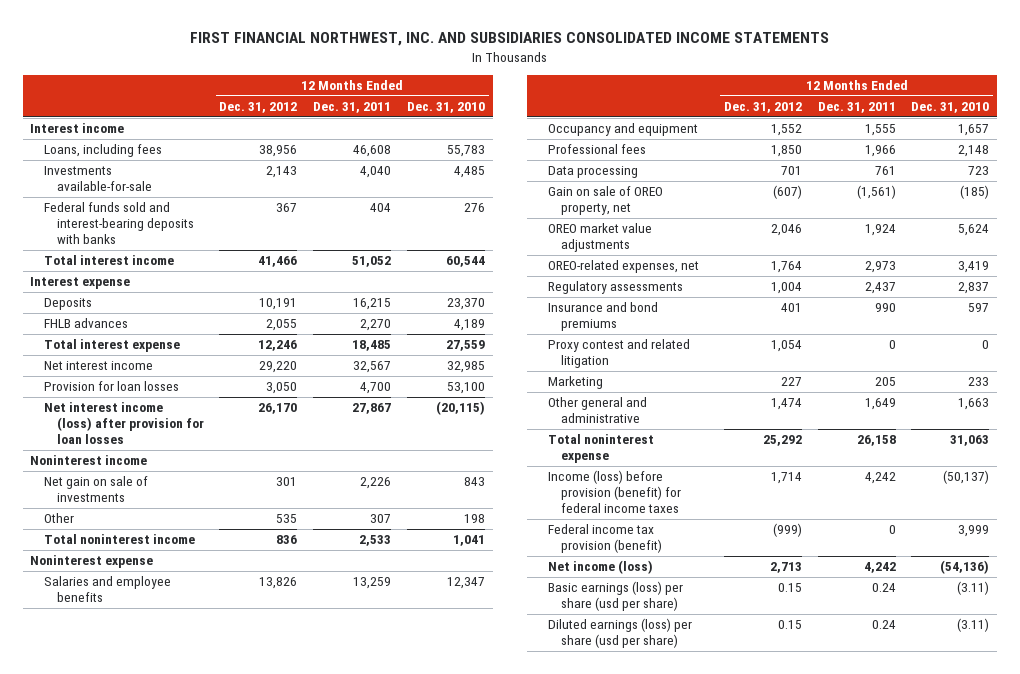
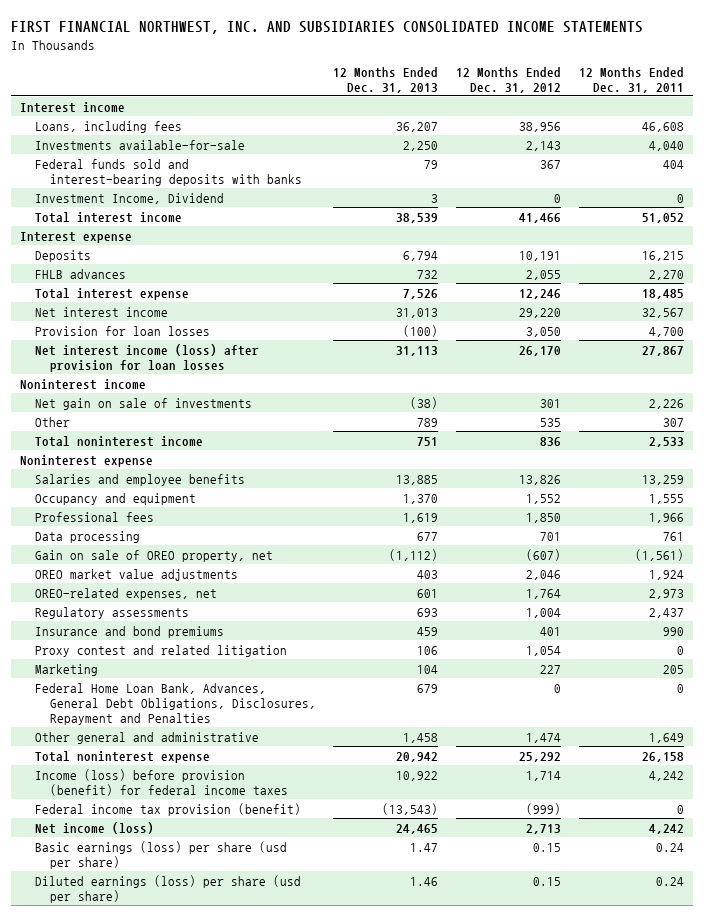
[407,101,486,113] Dec. 31, 2010 -> none
none -> [333,66,439,93] 12 Months Ended Dec. 31, 2013
none -> [34,192,224,204] Investment Income, Dividend
none -> [34,682,316,725] Federal Home Loan Bank, Advances, General Debt Obligations, Disclosures, Repayment and Penalties

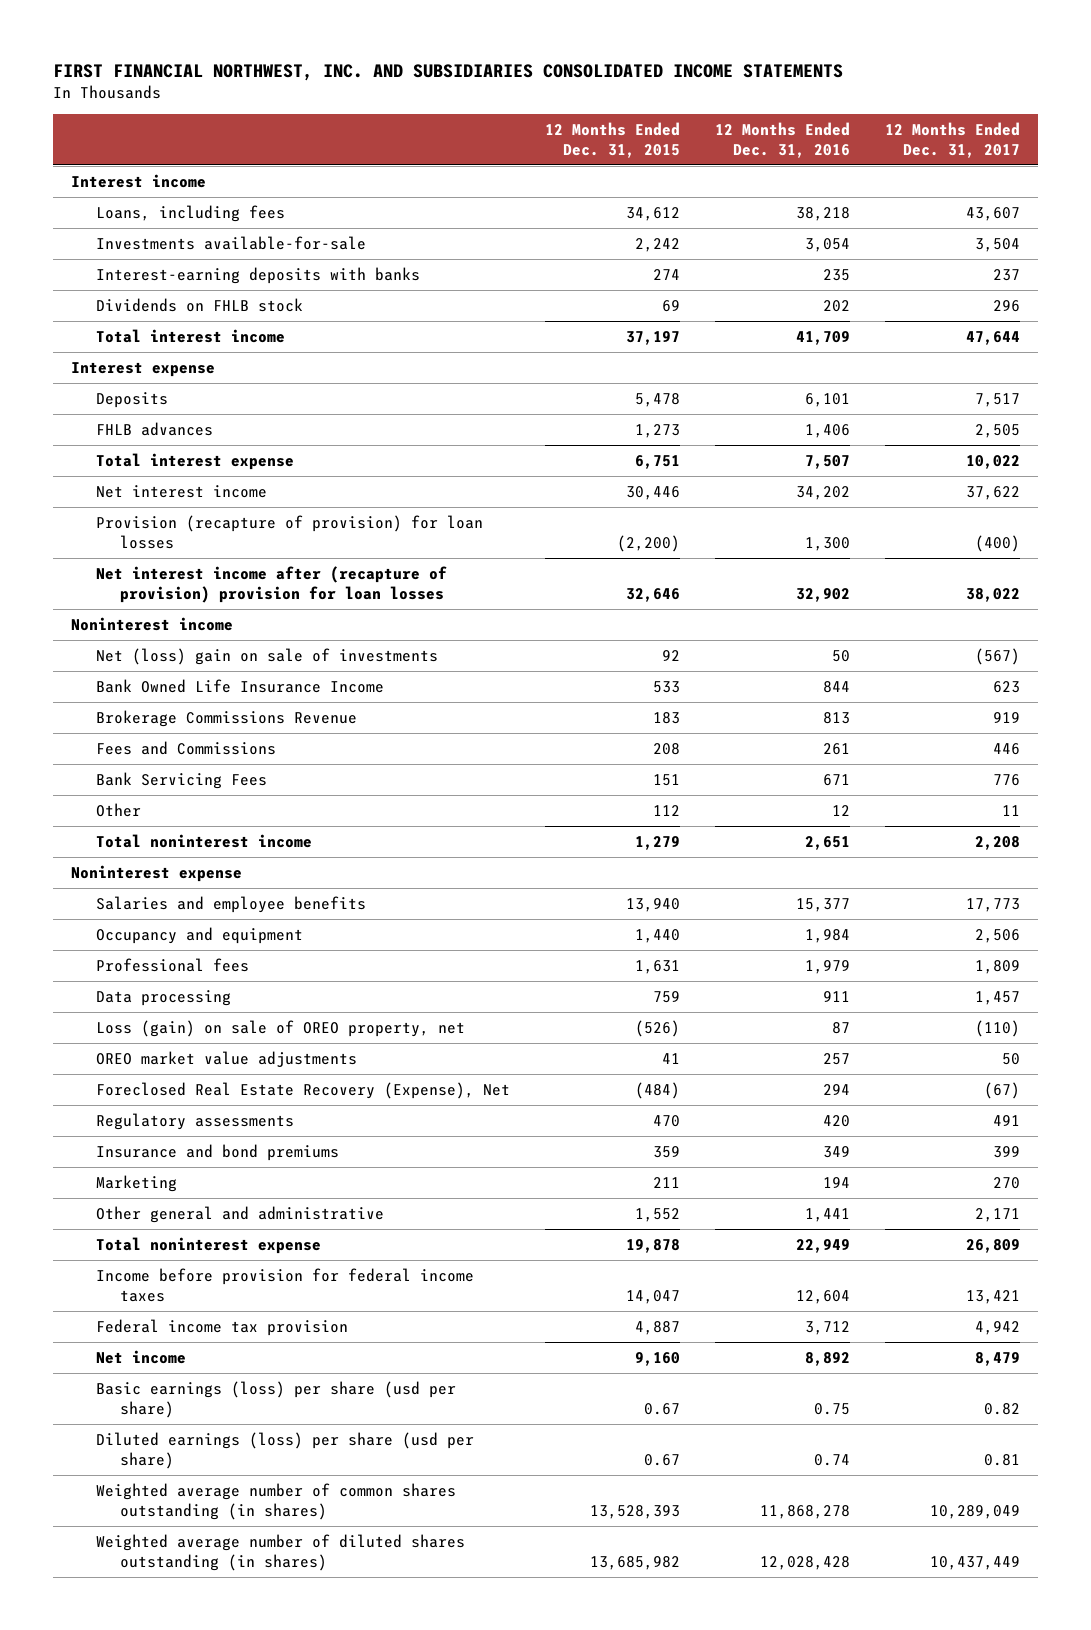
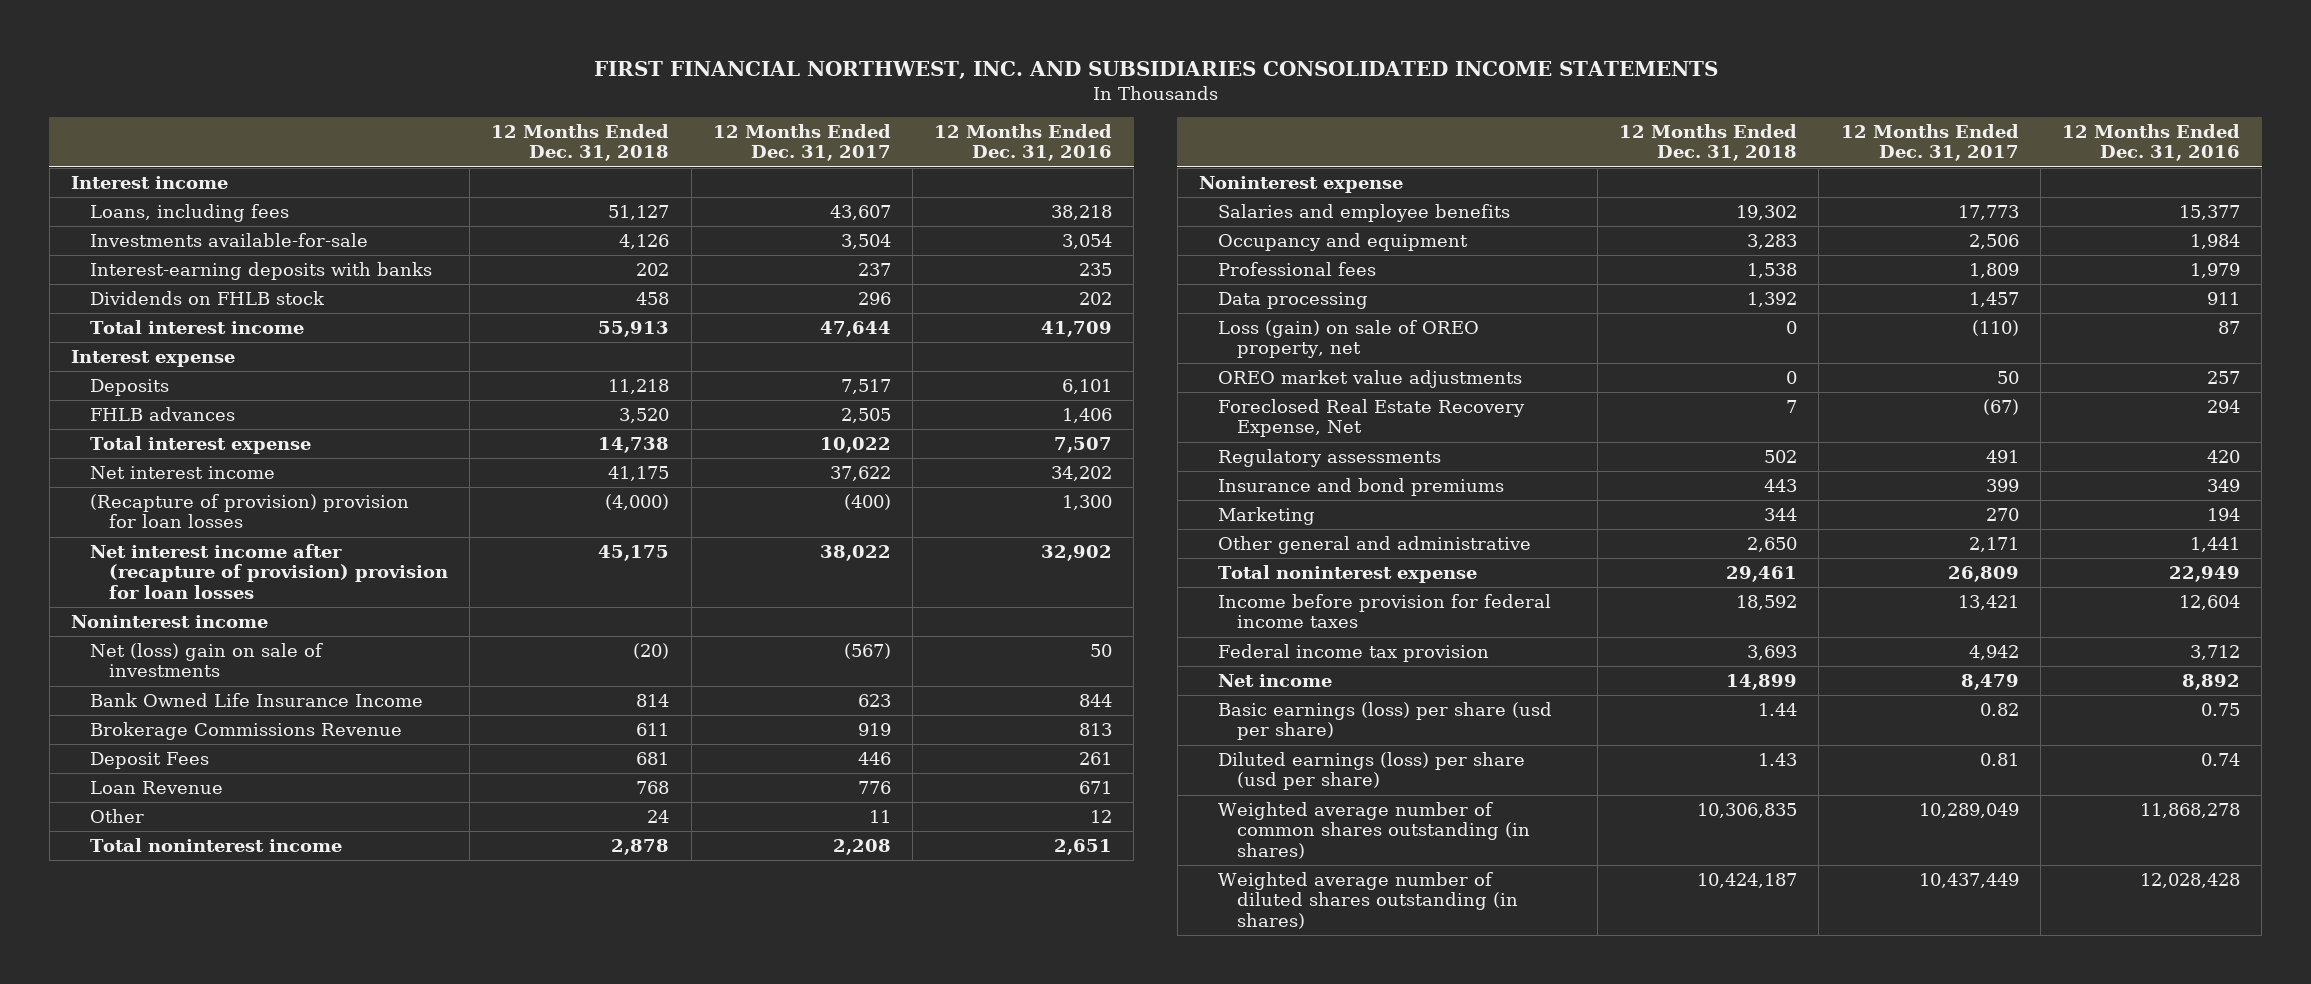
[544,122,680,158] 12 Months Ended Dec. 31, 2015 -> none
none -> [491,124,670,162] 12 Months Ended Dec. 31, 2018
[95,515,483,549] Provision (recapture of provision) for loan losses -> [90,494,410,529] (Recapture of provision) provision for loan losses
[95,741,276,756] Fees and Commissions -> [90,752,210,770] Deposit Fees
[95,772,267,790] Bank Servicing Fees -> [90,781,224,795] Loan Revenue
[95,1082,510,1100] Foreclosed Real Estate Recovery (Expense), Net -> [1217,399,1525,438] Foreclosed Real Estate Recovery Expense, Net

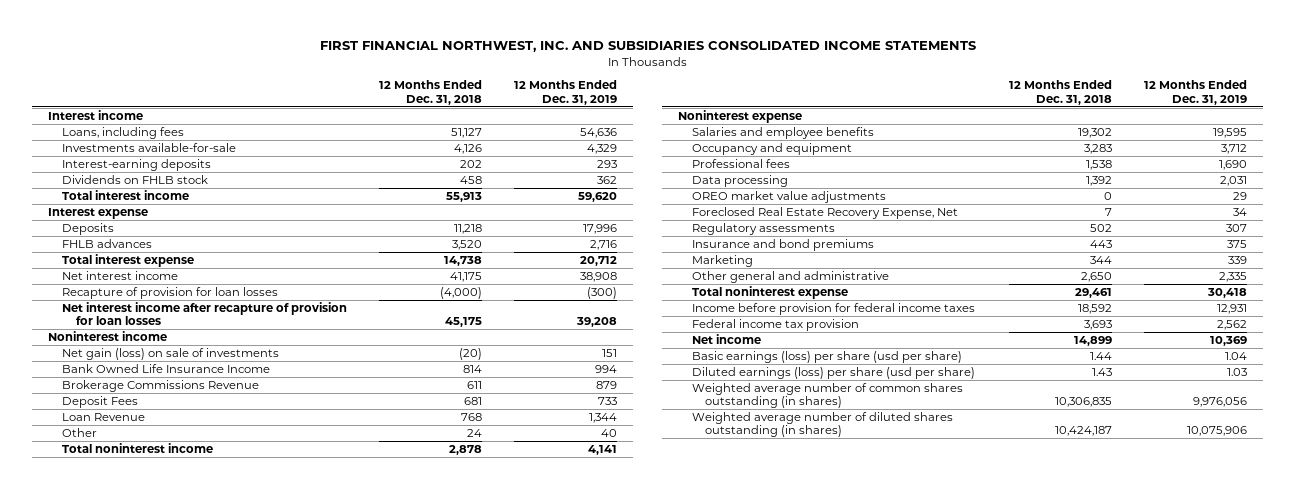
[712,124,891,162] 12 Months Ended Dec. 31, 2017 -> none
[934,124,1113,162] 12 Months Ended Dec. 31, 2016 -> none
none -> [514,80,618,105] 12 Months Ended Dec. 31, 2019
[90,262,433,281] Interest-earning deposits with banks -> [62,159,212,172] Interest-earning deposits
[90,494,410,529] (Recapture of provision) provision for loan losses -> [62,287,279,300] Recapture of provision for loan losses
[90,544,448,599] Net interest income after (recapture of provision) provision for loan losses -> [62,302,348,326] Net interest income after recapture of provision for loan losses
[90,643,324,678] Net (loss) gain on sale of investments -> [62,348,280,361] Net gain (loss) on sale of investments
[1217,320,1479,359] Loss (gain) on sale of OREO property, net -> none

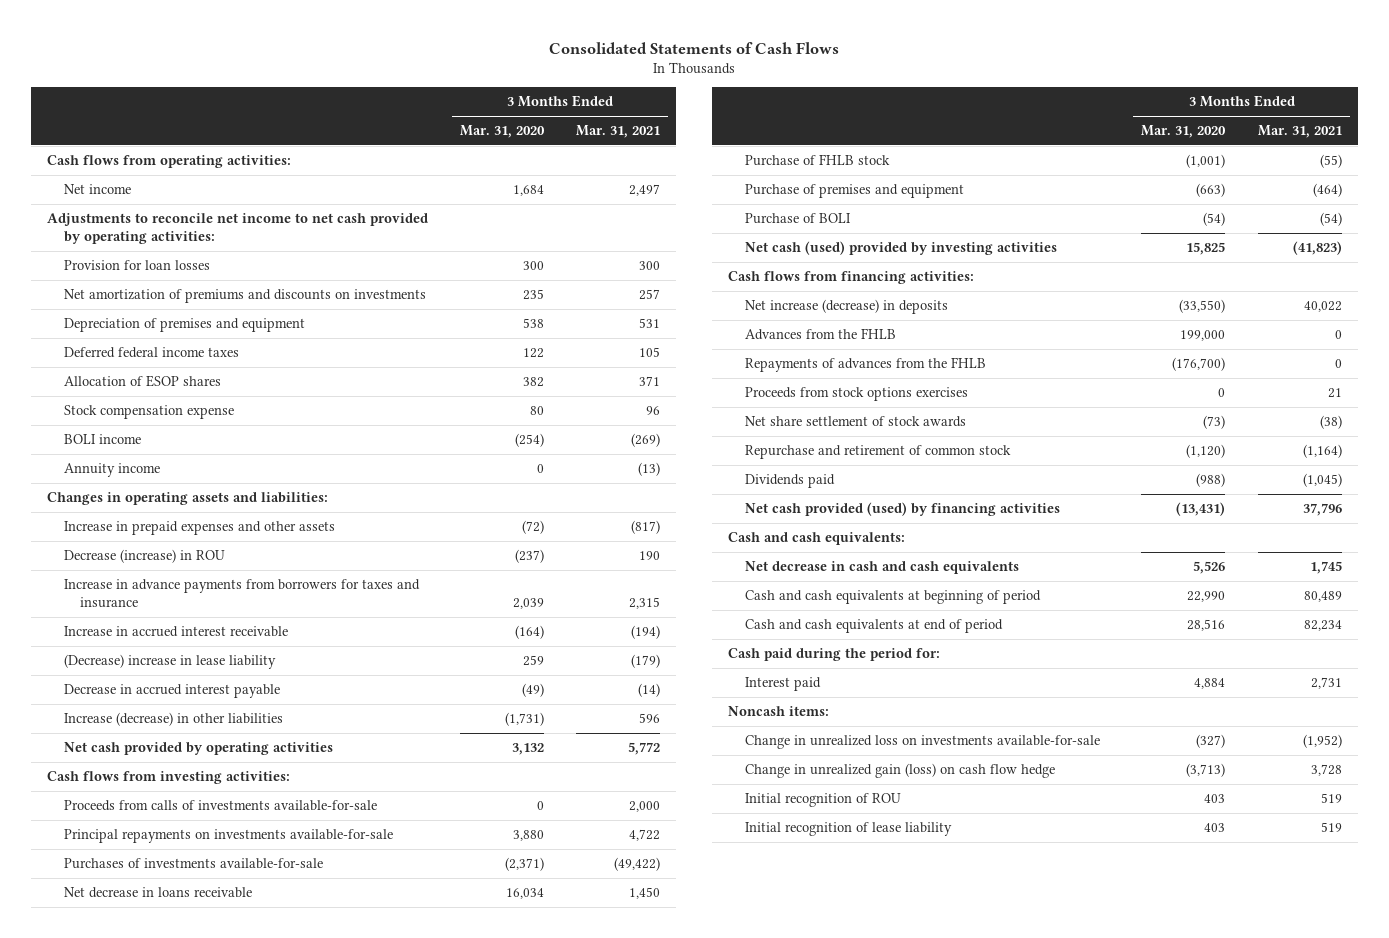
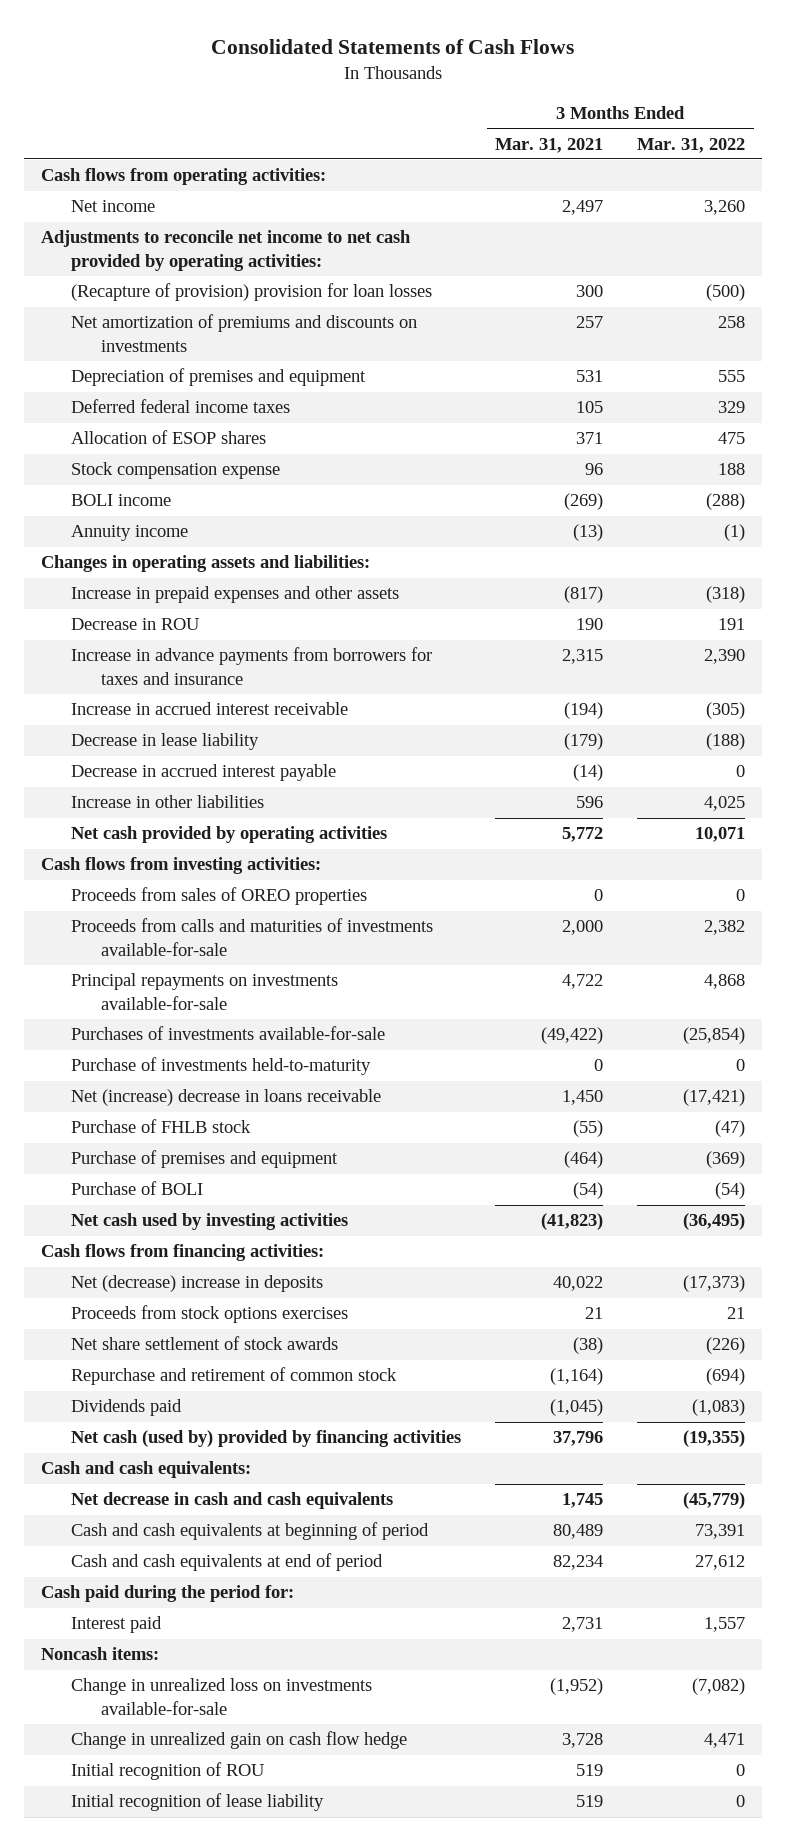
[460,125,546,139] Mar. 31, 2020 -> none
none -> [637,137,746,153] Mar. 31, 2022
[63,260,210,271] Provision for loan losses -> [71,283,433,302] (Recapture of provision) provision for loan losses
[63,549,225,564] Decrease (increase) in ROU -> [71,618,200,631] Decrease in ROU
[63,654,276,670] (Decrease) increase in lease liability -> [71,733,260,751] Decrease in lease liability
[63,712,283,727] Increase (decrease) in other liabilities -> [71,795,265,809] Increase in other liabilities
none -> [71,887,368,906] Proceeds from sales of OREO properties
[63,800,377,812] Proceeds from calls of investments available-for-sale -> [71,918,434,956] Proceeds from calls and maturities of investments available-for-sale
none -> [71,1057,372,1076] Purchase of investments held-to-maturity
[63,887,252,899] Net decrease in loans receivable -> [71,1089,382,1107] Net (increase) decrease in loans receivable
[744,241,1057,256] Net cash (used) provided by investing activities -> [71,1213,349,1231] Net cash used by investing activities
[744,328,896,341] Advances from the FHLB -> none
[744,357,986,373] Repayments of advances from the FHLB -> none
[744,299,948,315] Net increase (decrease) in deposits -> [71,1275,324,1293] Net (decrease) increase in deposits
[744,502,1060,517] Net cash provided (used) by financing activities -> [71,1430,462,1448] Net cash (used by) provided by financing activities
[744,763,1055,779] Change in unrealized gain (loss) on cash flow hedge -> [71,1731,408,1750] Change in unrealized gain on cash flow hedge

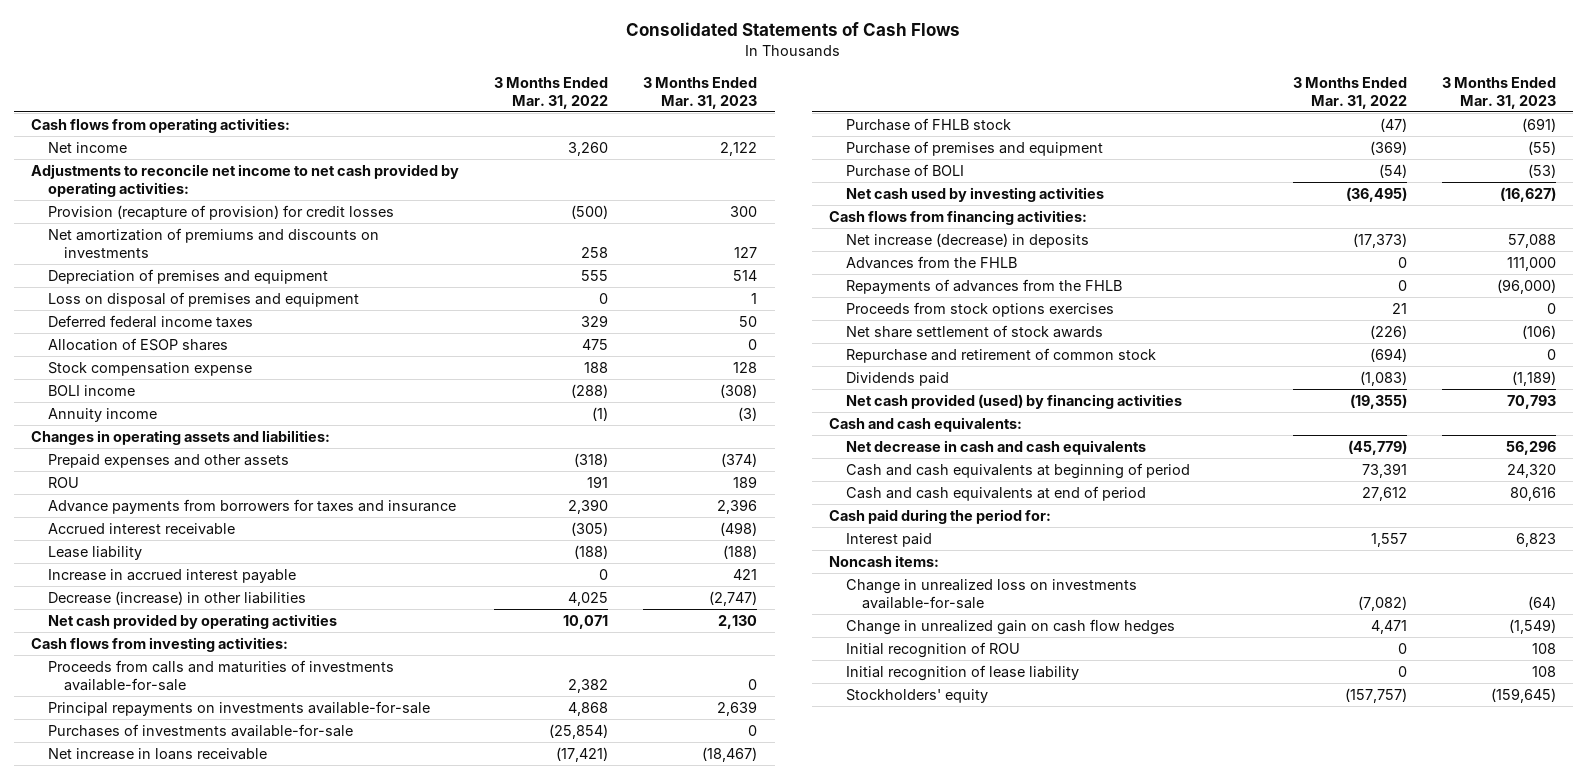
[495,137,604,153] Mar. 31, 2021 -> none
none -> [643,76,758,109] 3 Months Ended Mar. 31, 2023
[71,283,433,302] (Recapture of provision) provision for loan losses -> [47,204,394,220] Provision (recapture of provision) for credit losses
none -> [47,291,359,307] Loss on disposal of premises and equipment
[71,586,400,604] Increase in prepaid expenses and other assets -> [47,453,289,468] Prepaid expenses and other assets
[71,618,200,631] Decrease in ROU -> [47,476,79,488] ROU
[71,647,433,685] Increase in advance payments from borrowers for taxes and insurance -> [47,498,456,514] Advance payments from borrowers for taxes and insurance
[71,702,349,716] Increase in accrued interest receivable -> [47,522,235,535] Accrued interest receivable
[71,733,260,751] Decrease in lease liability -> [47,545,142,560] Lease liability
[71,764,337,782] Decrease in accrued interest payable -> [47,568,296,583] Increase in accrued interest payable
[71,795,265,809] Increase in other liabilities -> [47,590,306,605] Decrease (increase) in other liabilities
[71,887,368,906] Proceeds from sales of OREO properties -> none
[71,1057,372,1076] Purchase of investments held-to-maturity -> none
[71,1089,382,1107] Net (increase) decrease in loans receivable -> [47,747,267,760] Net increase in loans receivable
[71,1275,324,1293] Net (decrease) increase in deposits -> [845,232,1089,248] Net increase (decrease) in deposits
none -> [845,255,1017,269] Advances from the FHLB
none -> [845,278,1122,294] Repayments of advances from the FHLB
[71,1430,462,1448] Net cash (used by) provided by financing activities -> [845,393,1182,409] Net cash provided (used) by financing activities
[71,1731,408,1750] Change in unrealized gain on cash flow hedge -> [845,618,1175,635] Change in unrealized gain on cash flow hedges
none -> [845,688,988,703] Stockholders' equity

